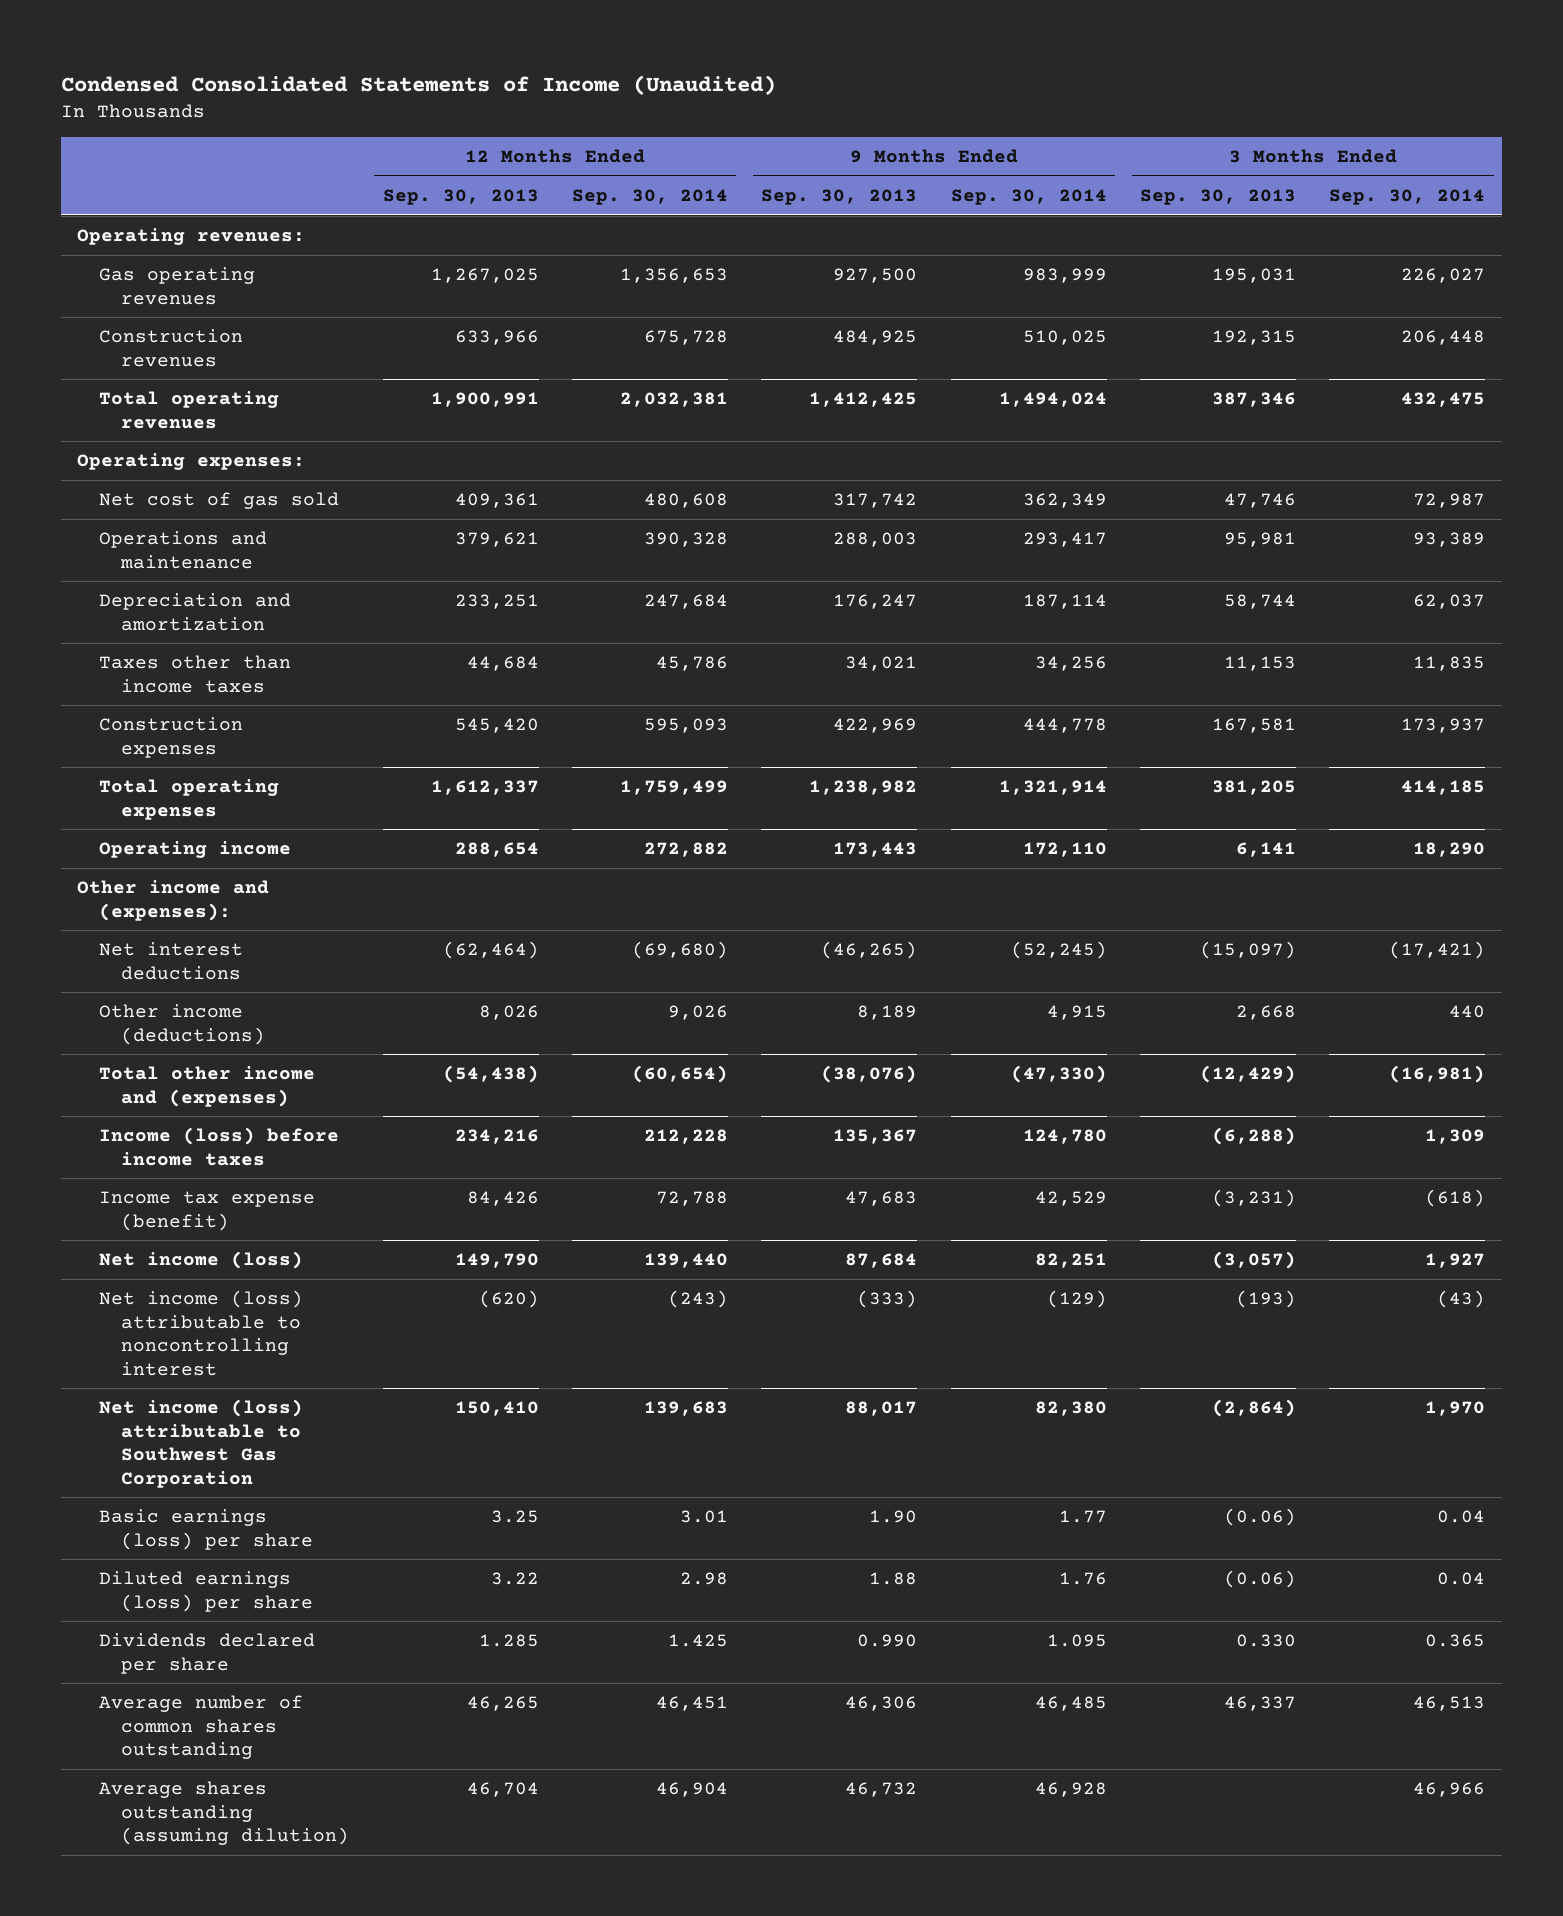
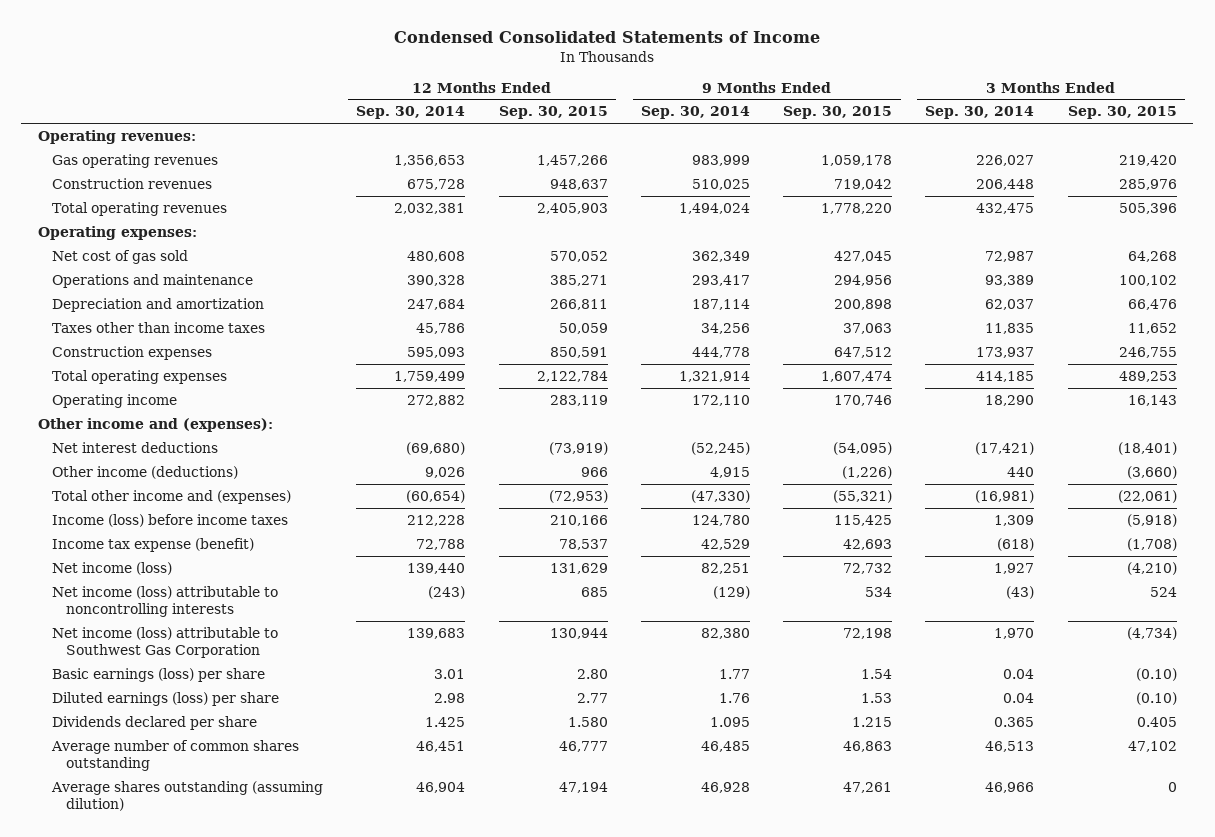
[60,74,776,95] Condensed Consolidated Statements of Income (Unaudited) -> [394,31,821,44] Condensed Consolidated Statements of Income
[382,188,539,205] Sep. 30, 2013 -> none
[761,188,918,205] Sep. 30, 2013 -> none
[1140,188,1297,205] Sep. 30, 2013 -> none
none -> [498,106,608,120] Sep. 30, 2015
none -> [783,106,893,120] Sep. 30, 2015
none -> [1067,106,1177,120] Sep. 30, 2015
[99,1290,304,1376] Net income (loss) attributable to noncontrolling interest -> [52,585,279,618] Net income (loss) attributable to noncontrolling interests

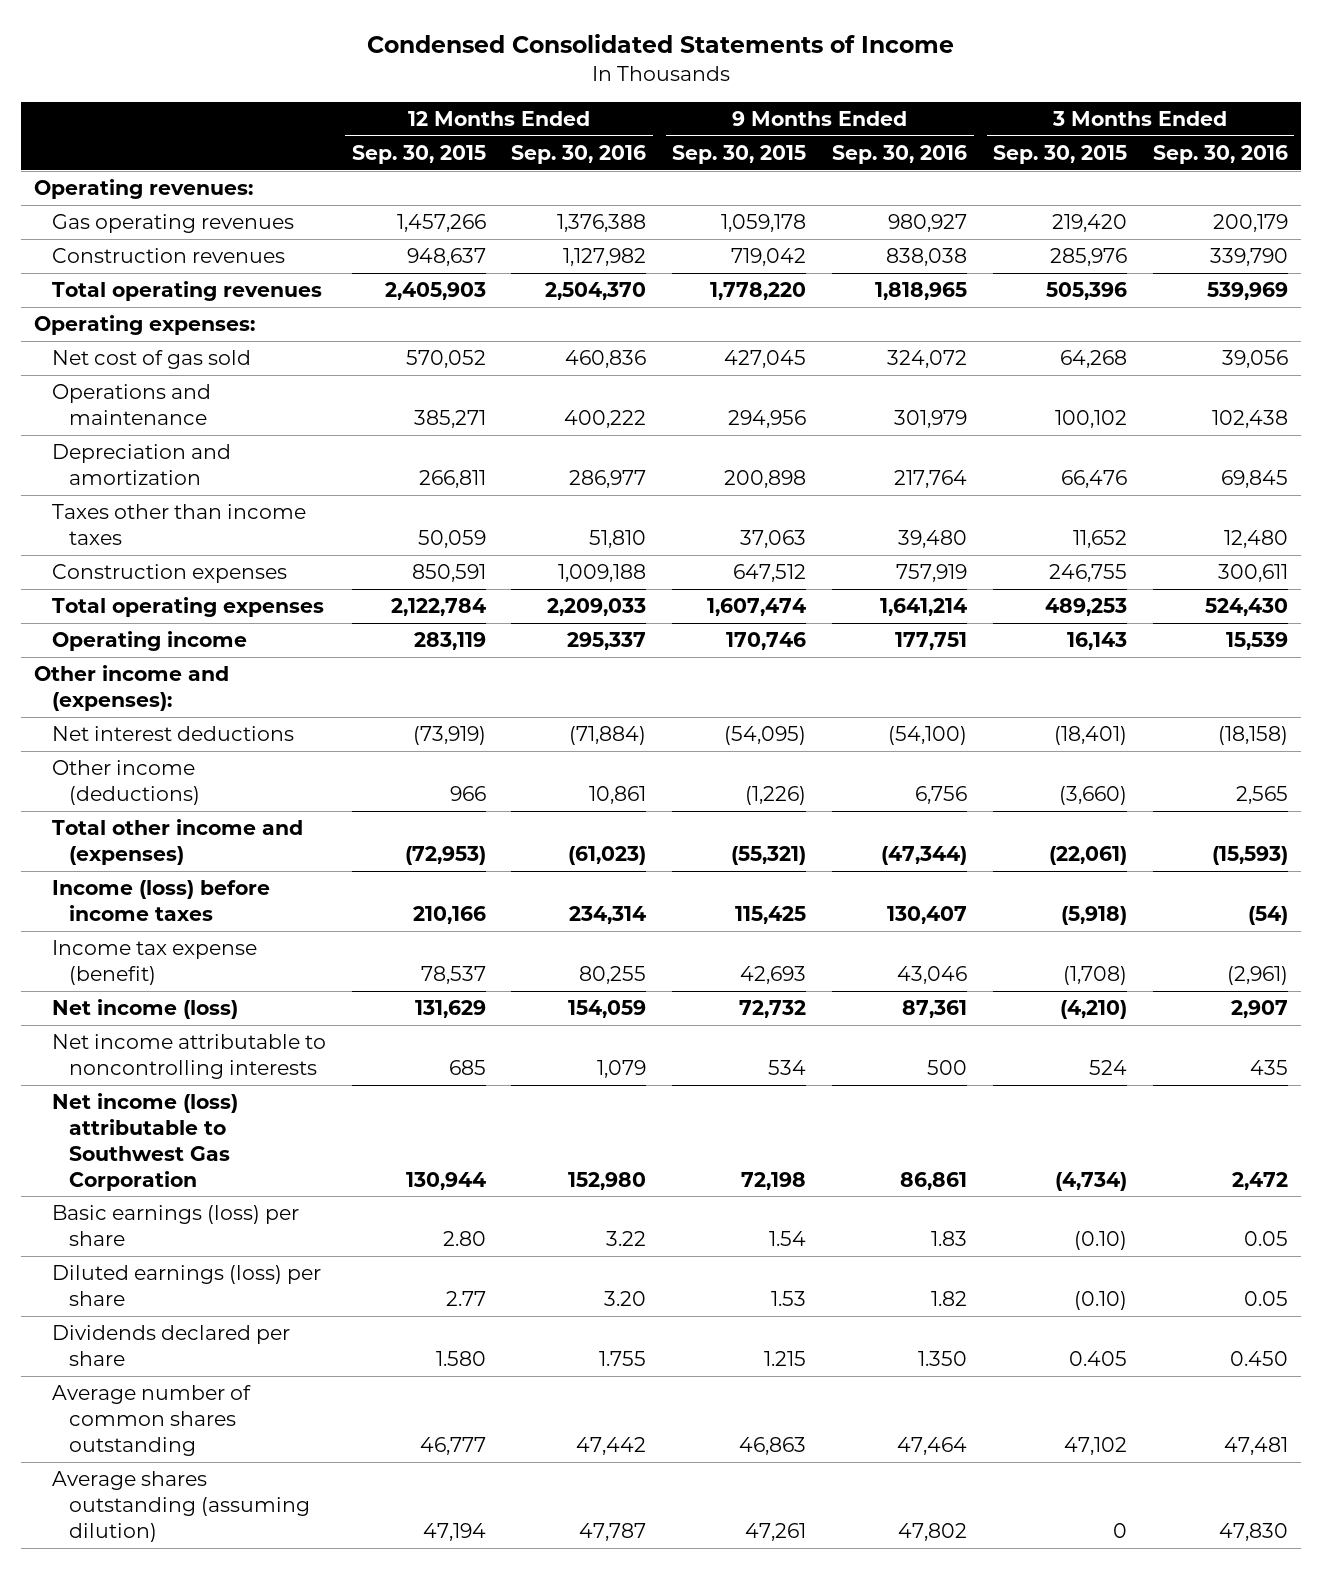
[356,106,466,120] Sep. 30, 2014 -> none
[640,106,750,120] Sep. 30, 2014 -> none
[925,106,1035,120] Sep. 30, 2014 -> none
none -> [511,145,647,165] Sep. 30, 2016
none -> [832,145,968,165] Sep. 30, 2016
none -> [1152,145,1288,165] Sep. 30, 2016
[52,585,279,618] Net income (loss) attributable to noncontrolling interests -> [51,1034,326,1080] Net income attributable to noncontrolling interests

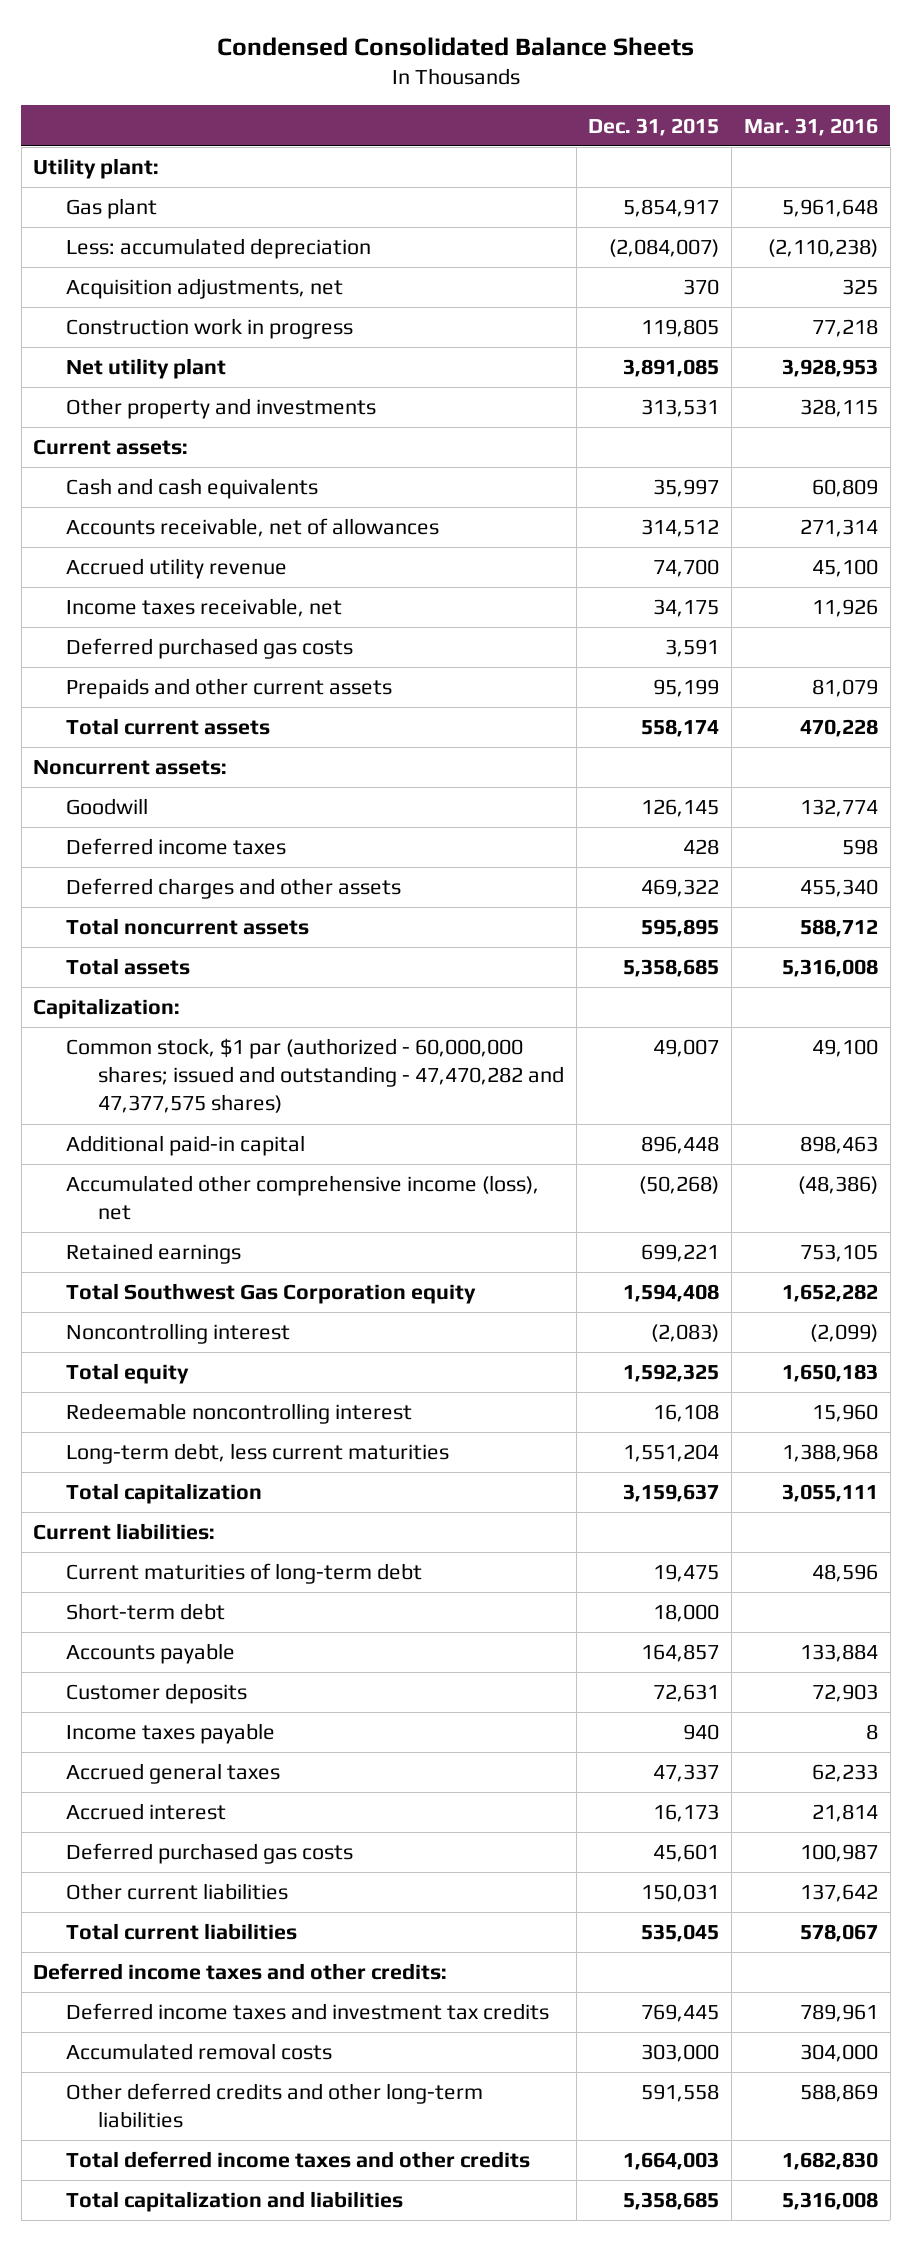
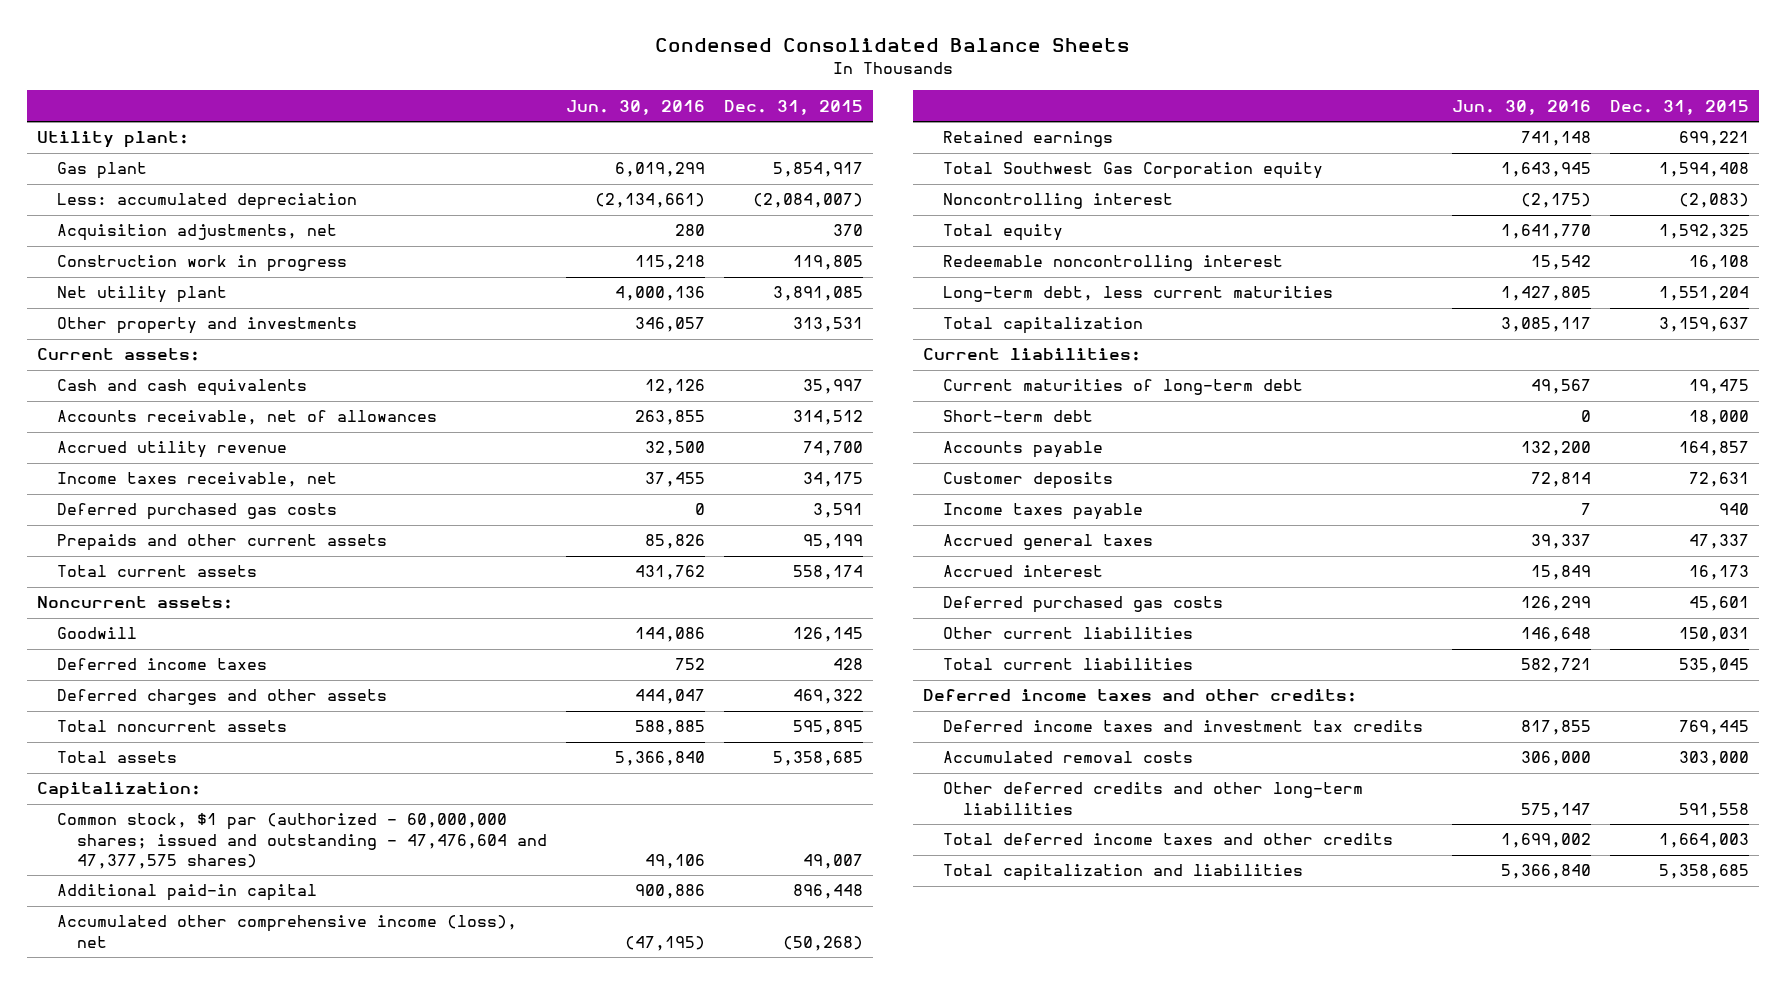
[743,117,878,136] Mar. 31, 2016 -> none
none -> [566,99,706,115] Jun. 30, 2016
[65,1038,564,1114] Common stock, $1 par (authorized - 60,000,000 shares; issued and outstanding - 47,470,282 and 47,377,575 shares) -> [56,813,547,870] Common stock, $1 par (authorized - 60,000,000 shares; issued and outstanding - 47,476,604 and 47,377,575 shares)

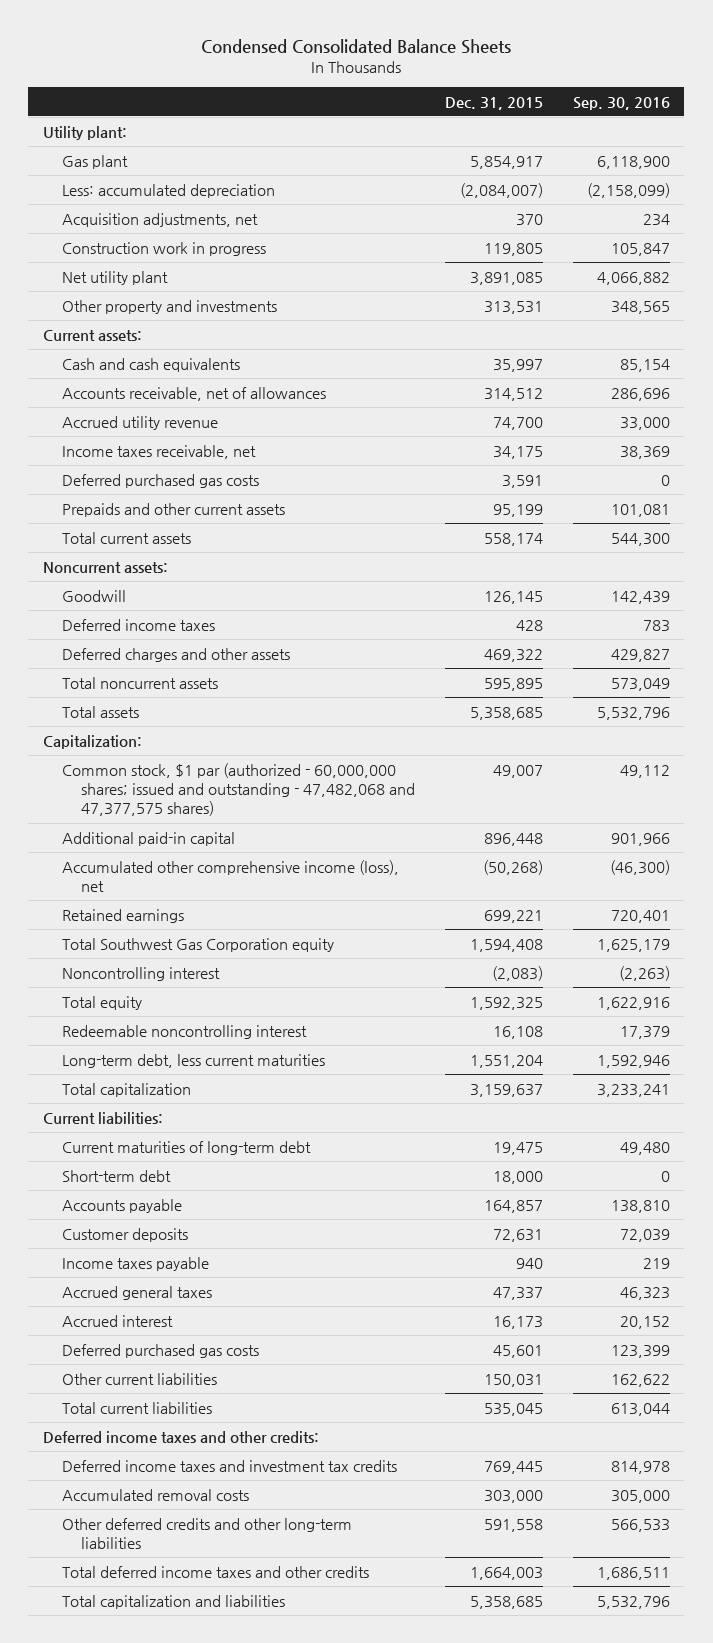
[566,99,706,115] Jun. 30, 2016 -> none
none -> [572,96,670,110] Sep. 30, 2016
[56,813,547,870] Common stock, $1 par (authorized - 60,000,000 shares; issued and outstanding - 47,476,604 and 47,377,575 shares) -> [62,762,416,817] Common stock, $1 par (authorized - 60,000,000 shares; issued and outstanding - 47,482,068 and 47,377,575 shares)

